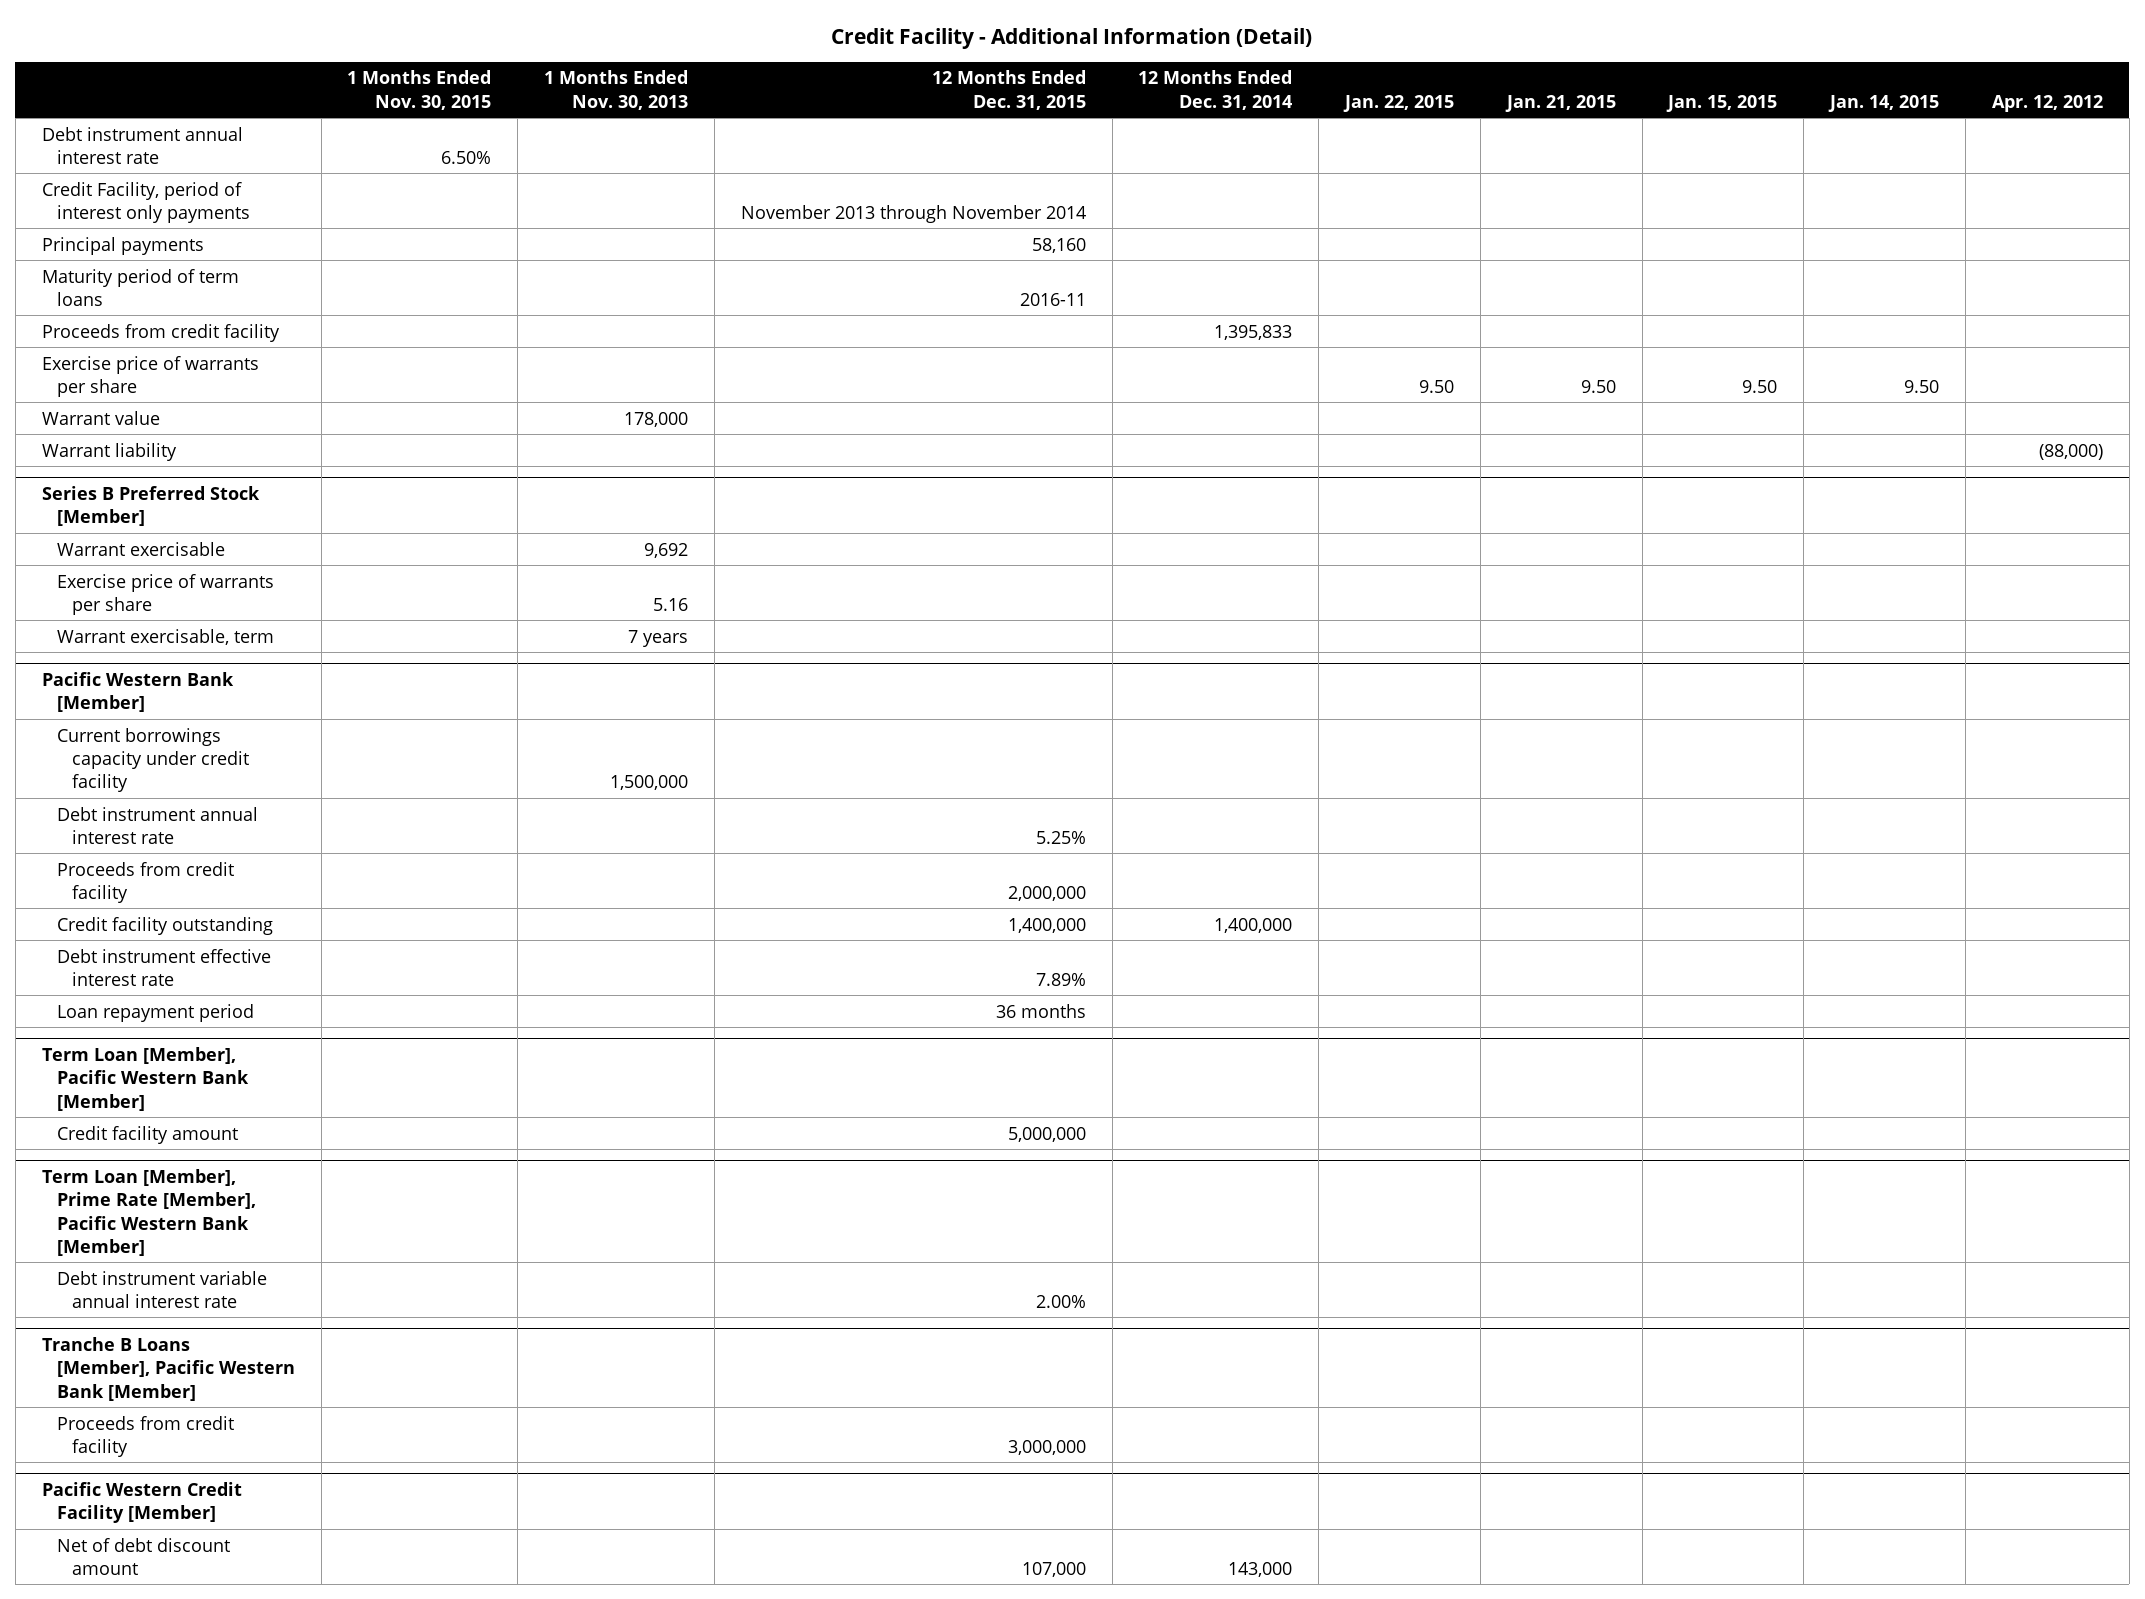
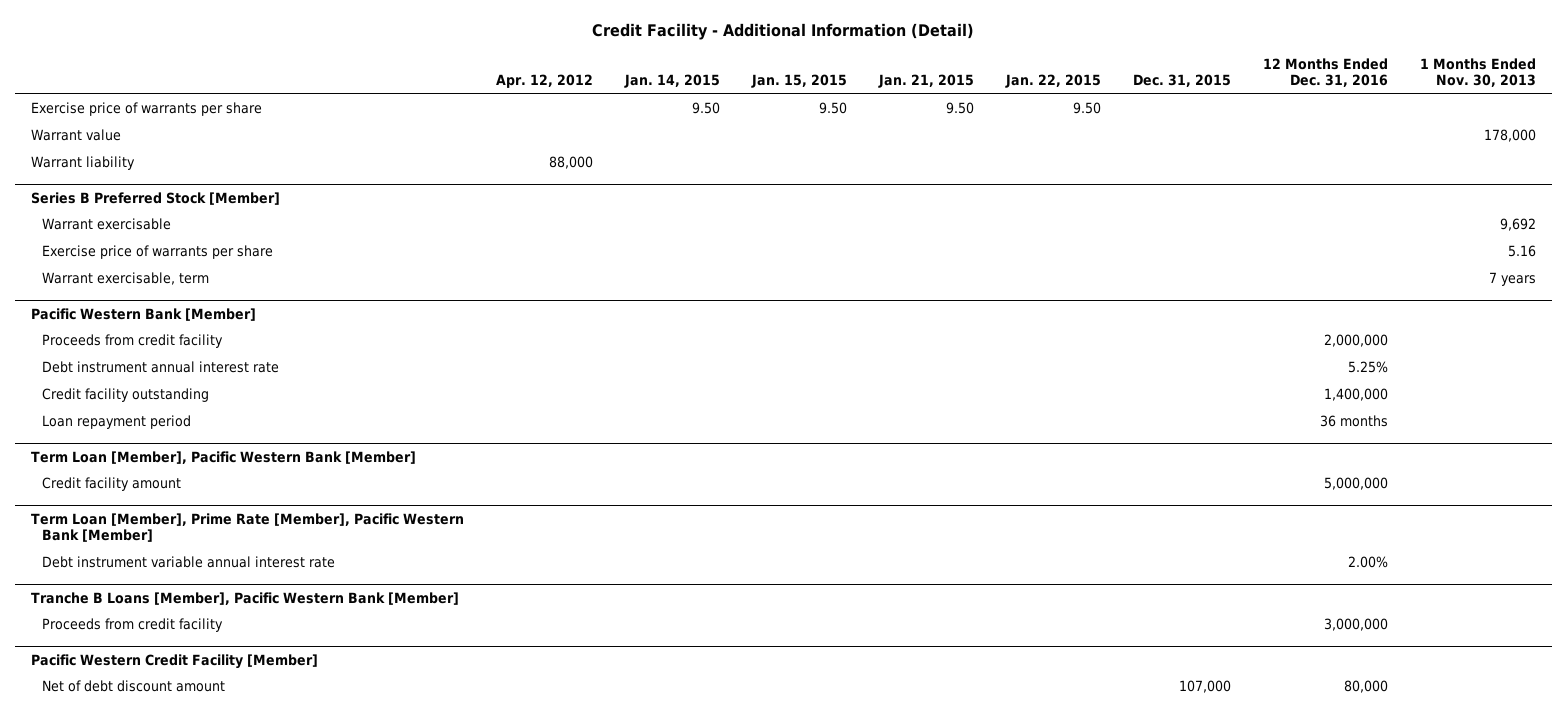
[347,70,492,110] 1 Months Ended Nov. 30, 2015 -> none
[931,70,1086,110] 12 Months Ended Dec. 31, 2015 -> none
[1138,70,1293,110] 12 Months Ended Dec. 31, 2014 -> none
none -> [1132,74,1231,88] Dec. 31, 2015
none -> [1262,57,1388,88] 12 Months Ended Dec. 31, 2016
[41,126,243,164] Debt instrument annual interest rate -> none
[41,181,250,223] Credit Facility, period of interest only payments -> none
[41,236,204,255] Principal payments -> none
[41,268,239,306] Maturity period of term loans -> none
[41,323,280,342] Proceeds from credit facility -> none
[2038,443,2103,460] (88,000) -> [548,156,593,170] 88,000
[56,727,249,792] Current borrowings capacity under credit facility -> none
[56,806,258,844] Debt instrument annual interest rate -> [41,361,279,374] Debt instrument annual interest rate
[56,948,271,986] Debt instrument effective interest rate -> none

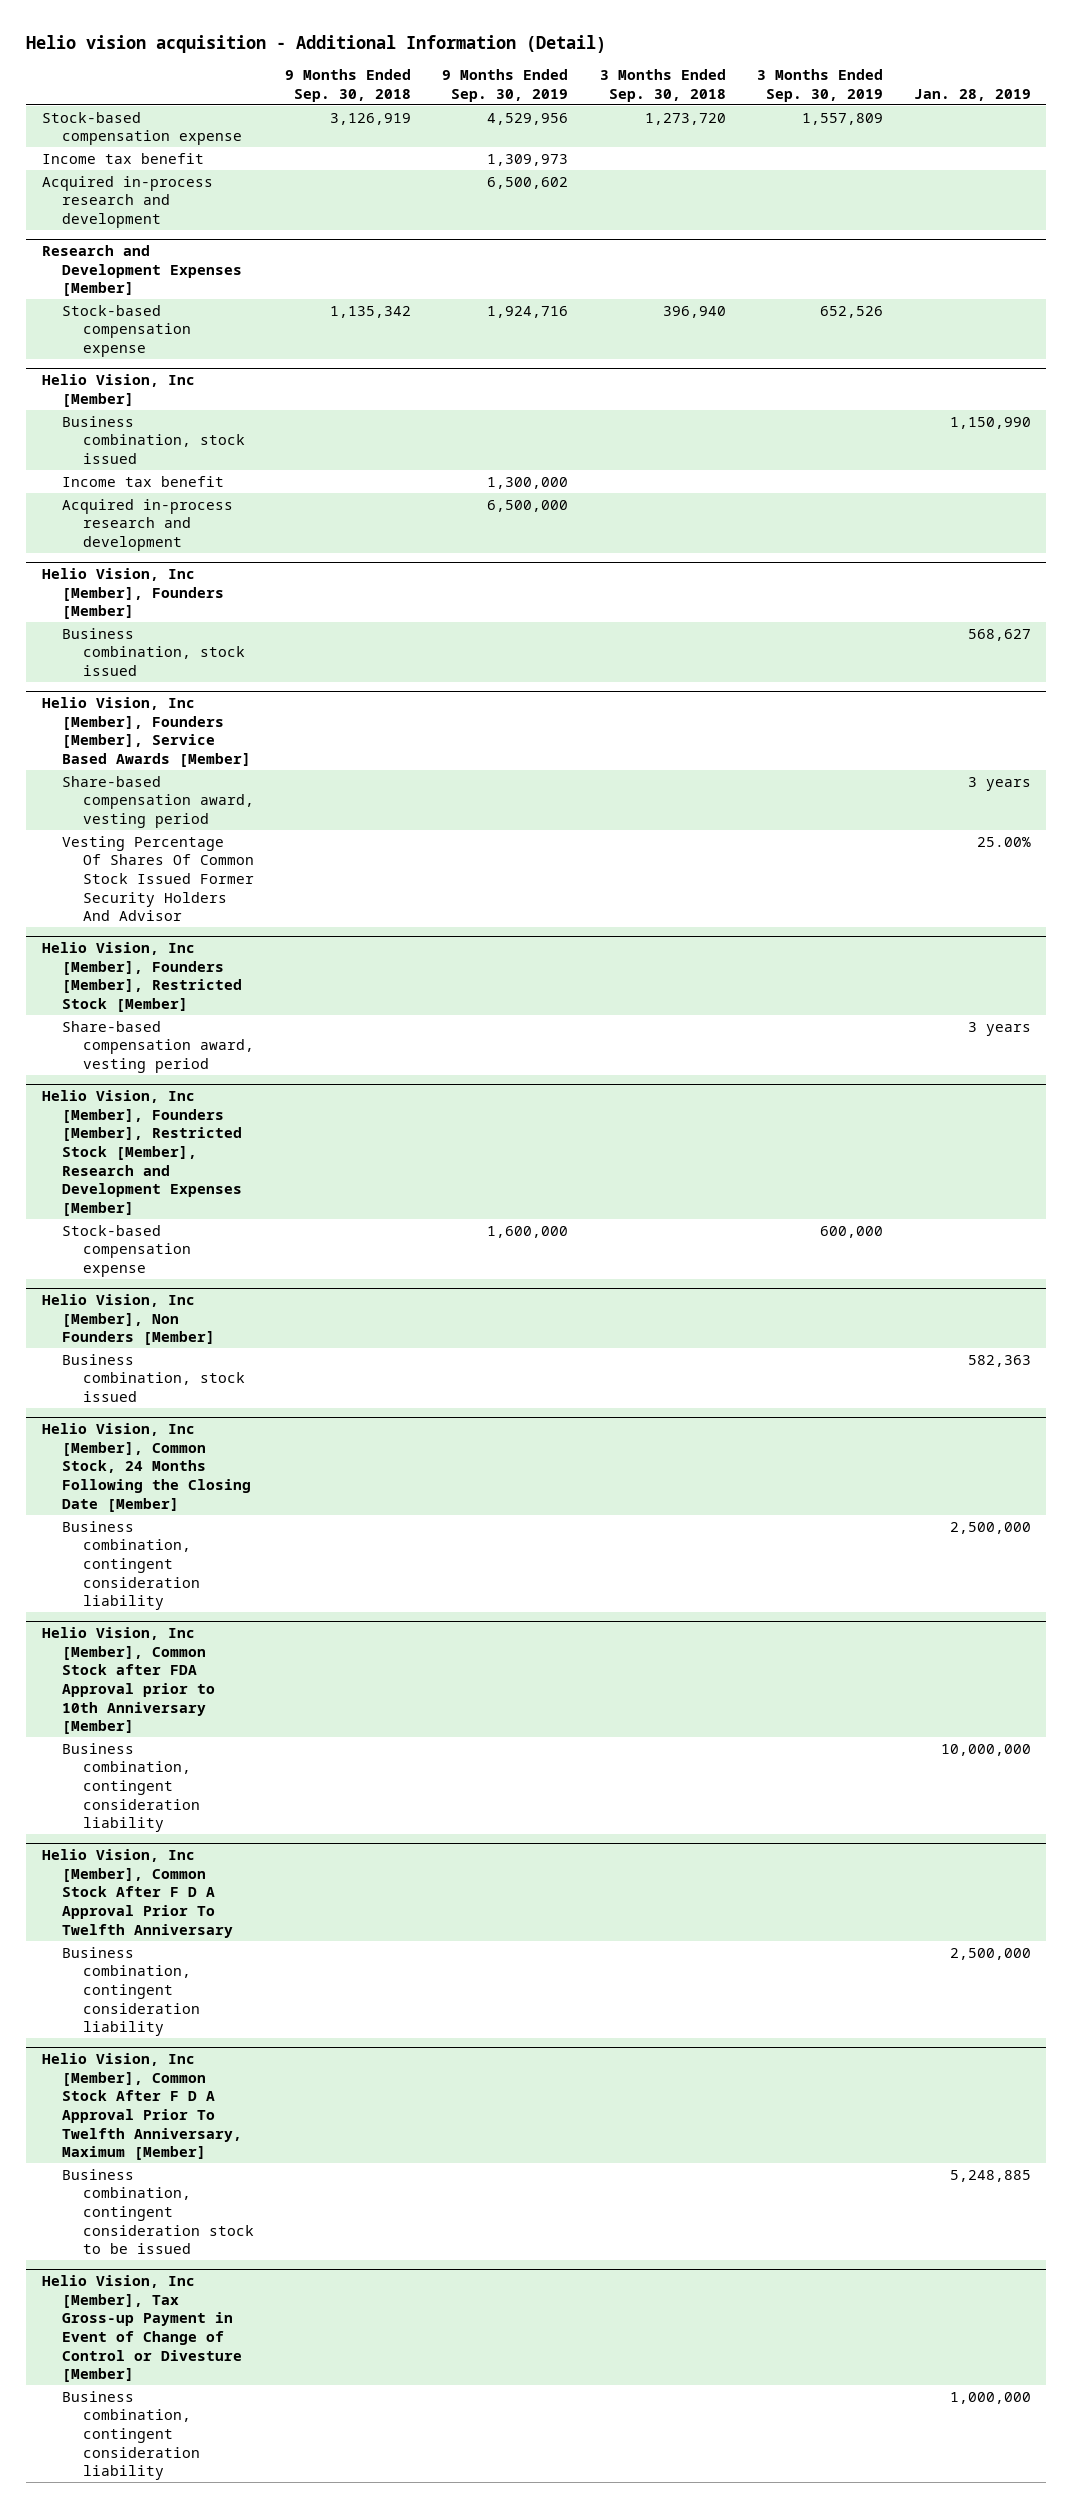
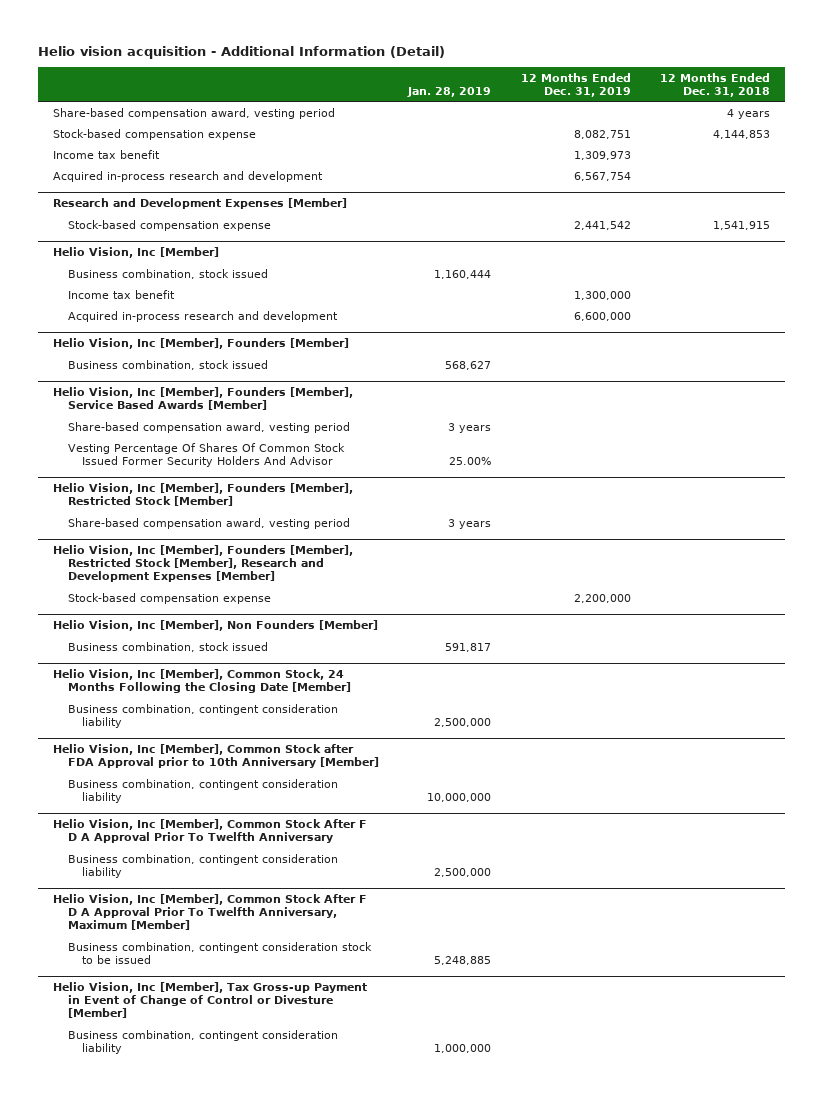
[285,68,412,102] 9 Months Ended Sep. 30, 2018 -> none
[442,68,569,102] 9 Months Ended Sep. 30, 2019 -> none
[599,68,726,102] 3 Months Ended Sep. 30, 2018 -> none
[756,68,883,102] 3 Months Ended Sep. 30, 2019 -> none
none -> [520,72,631,97] 12 Months Ended Dec. 31, 2019
none -> [659,72,770,97] 12 Months Ended Dec. 31, 2018
none -> [53,107,336,119] Share-based compensation award, vesting period
[949,416,1031,429] 1,150,990 -> [434,269,492,279] 1,160,444
[967,1354,1031,1367] 582,363 -> [445,642,492,652] 591,817

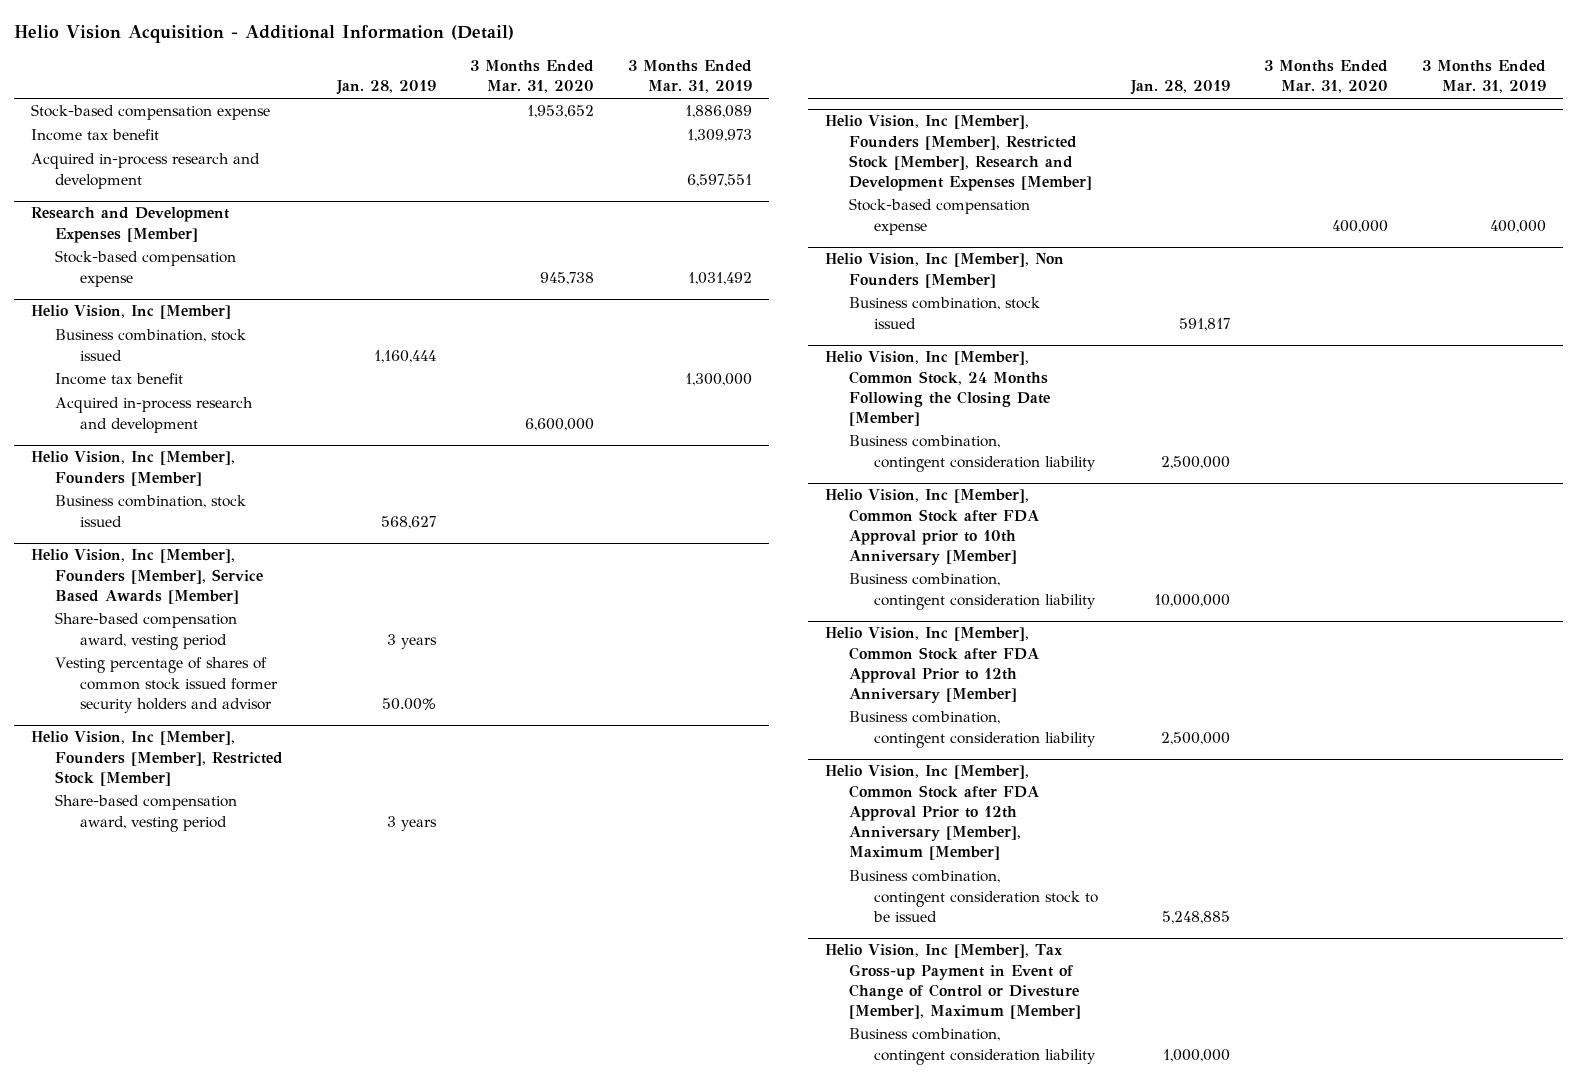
[38,45,446,59] Helio vision acquisition - Additional Information (Detail) -> [13,25,514,44] Helio Vision Acquisition - Additional Information (Detail)
[520,72,631,97] 12 Months Ended Dec. 31, 2019 -> none
[659,72,770,97] 12 Months Ended Dec. 31, 2018 -> none
none -> [470,60,595,94] 3 Months Ended Mar. 31, 2020
none -> [627,60,752,94] 3 Months Ended Mar. 31, 2019
[53,107,336,119] Share-based compensation award, vesting period -> none
[67,442,345,467] Vesting Percentage Of Shares Of Common Stock Issued Former Security Holders And Advisor -> [55,657,278,713] Vesting percentage of shares of common stock issued former security holders and advisor
[449,456,492,465] 25.00% -> [382,697,437,710] 50.00%
[53,819,368,844] Helio Vision, Inc [Member], Common Stock After F D A Approval Prior To Twelfth Anniversary -> [824,627,1040,703] Helio Vision, Inc [Member], Common Stock after FDA Approval Prior to 12th Anniversary [Member]
[53,894,368,931] Helio Vision, Inc [Member], Common Stock After F D A Approval Prior To Twelfth Anniversary, Maximum [Member] -> [824,765,1040,861] Helio Vision, Inc [Member], Common Stock after FDA Approval Prior to 12th Anniversary [Member], Maximum [Member]
[53,982,368,1019] Helio Vision, Inc [Member], Tax Gross-up Payment in Event of Change of Control or Divesture [Member] -> [824,944,1082,1019] Helio Vision, Inc [Member], Tax Gross-up Payment in Event of Change of Control or Divesture [Member], Maximum [Member]

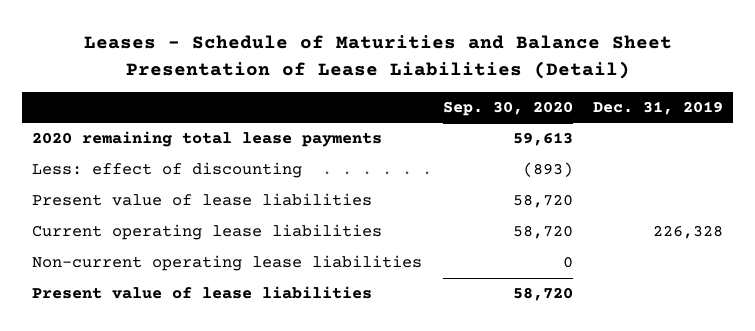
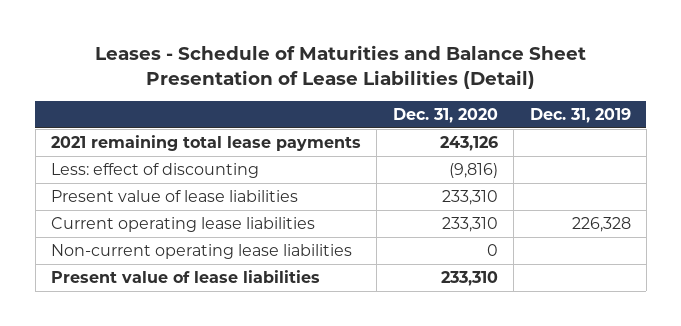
[442,101,573,117] Sep. 30, 2020 -> none
none -> [392,108,498,124] Dec. 31, 2020
[32,131,383,148] 2020 remaining total lease payments -> [50,135,361,152] 2021 remaining total lease payments

